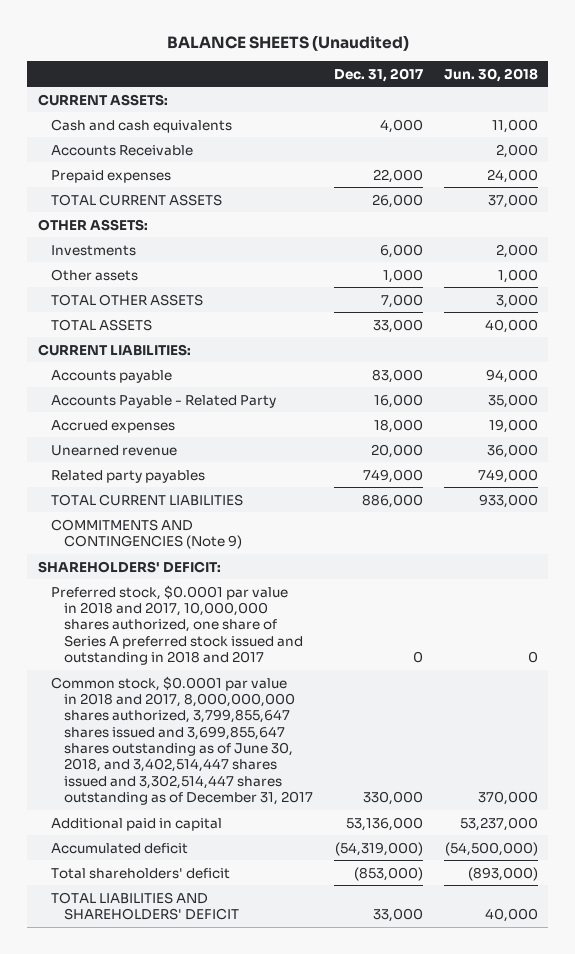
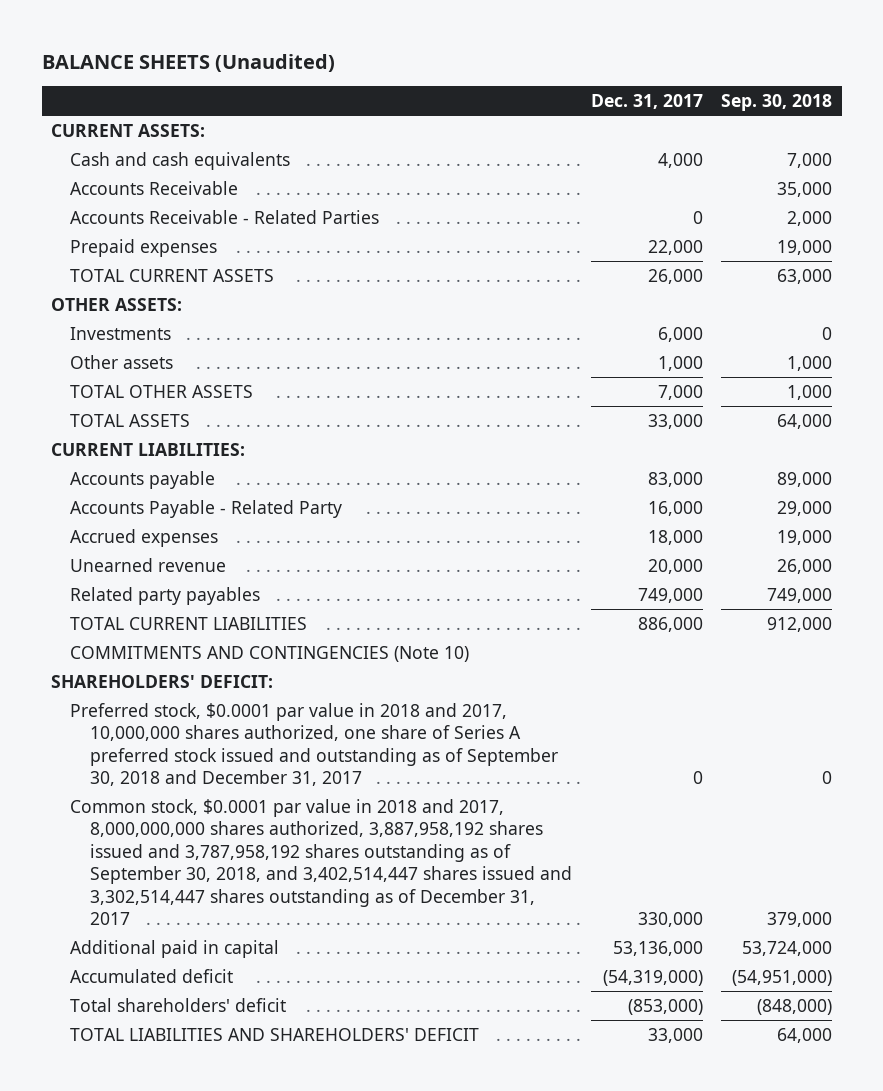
[443,67,538,82] Jun. 30, 2018 -> none
none -> [721,94,833,112] Sep. 30, 2018
none -> [70,209,380,224] Accounts Receivable - Related Parties
[50,518,242,549] COMMITMENTS AND CONTINGENCIES (Note 9) -> [70,645,470,662] COMMITMENTS AND CONTINGENCIES (Note 10)
[50,584,303,666] Preferred stock, $0.0001 par value in 2018 and 2017, 10,000,000 shares authorized, one share of Series A preferred stock issued and outstanding in 2018 and 2017 -> [70,702,558,787] Preferred stock, $0.0001 par value in 2018 and 2017, 10,000,000 shares authorized, one share of Series A preferred stock issued and outstanding as of September 30, 2018 and December 31, 2017
[50,675,313,806] Common stock, $0.0001 par value in 2018 and 2017, 8,000,000,000 shares authorized, 3,799,855,647 shares issued and 3,699,855,647 shares outstanding as of June 30, 2018, and 3,402,514,447 shares issued and 3,302,514,447 shares outstanding as of December 31, 2017 -> [70,798,572,926] Common stock, $0.0001 par value in 2018 and 2017, 8,000,000,000 shares authorized, 3,887,958,192 shares issued and 3,787,958,192 shares outstanding as of September 30, 2018, and 3,402,514,447 shares issued and 3,302,514,447 shares outstanding as of December 31, 2017

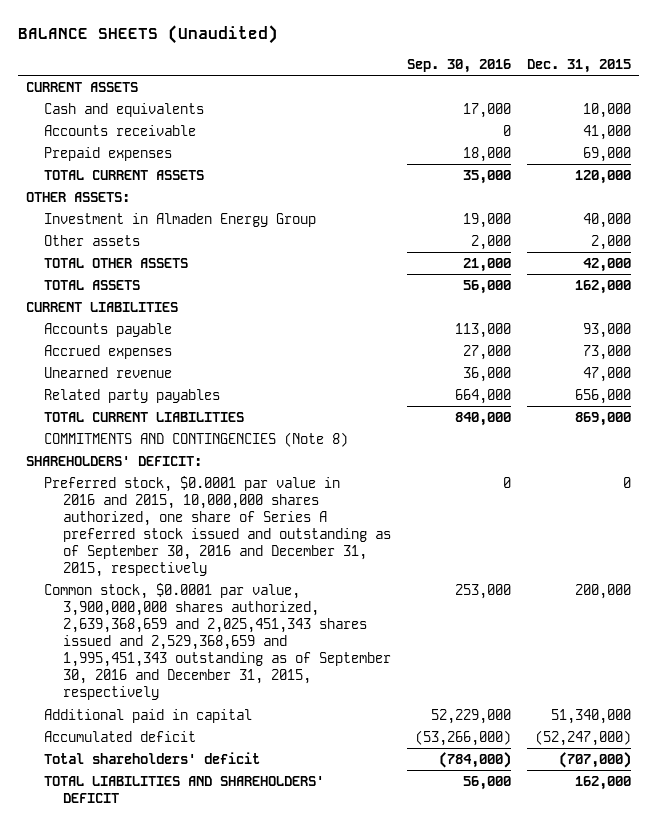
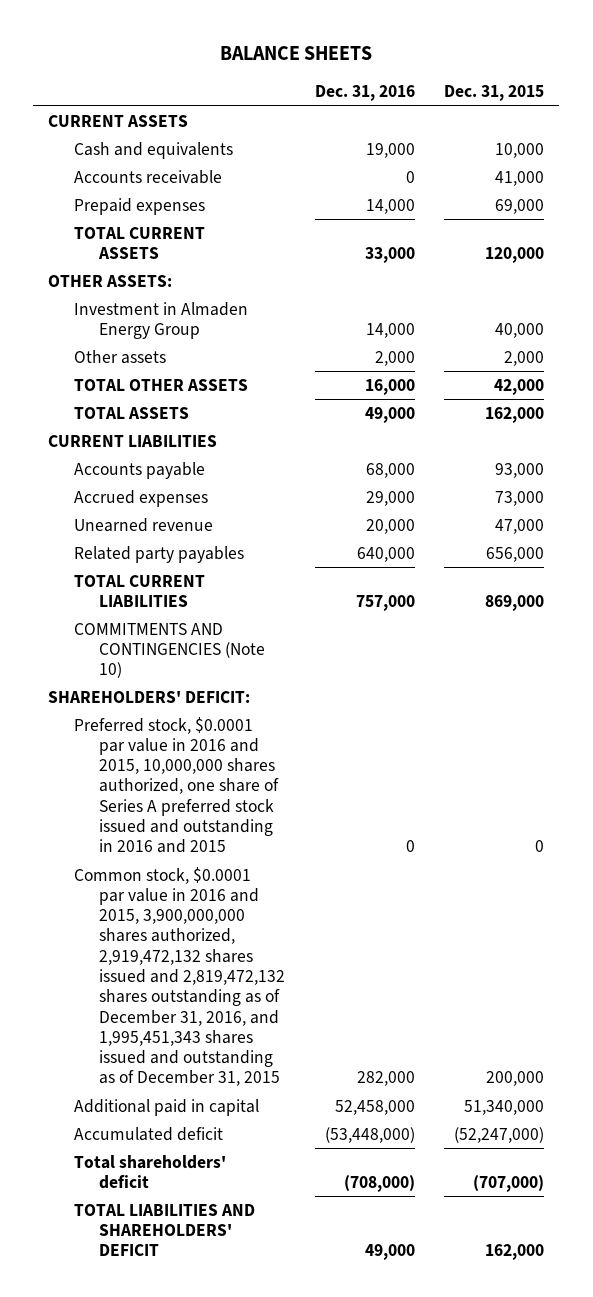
[17,25,278,45] BALANCE SHEETS (Unaudited) -> [220,46,373,61] BALANCE SHEETS
[406,59,511,74] Sep. 30, 2016 -> none
none -> [314,85,415,102] Dec. 31, 2016
[44,431,349,447] COMMITMENTS AND CONTINGENCIES (Note 8) -> [73,622,265,679] COMMITMENTS AND CONTINGENCIES (Note 10)
[44,475,391,578] Preferred stock, $0.0001 par value in 2016 and 2015, 10,000,000 shares authorized, one share of Series A preferred stock issued and outstanding as of September 30, 2016 and December 31, 2015, respectively -> [73,716,279,854] Preferred stock, $0.0001 par value in 2016 and 2015, 10,000,000 shares authorized, one share of Series A preferred stock issued and outstanding in 2016 and 2015
[44,582,391,701] Common stock, $0.0001 par value, 3,900,000,000 shares authorized, 2,639,368,659 and 2,025,451,343 shares issued and 2,529,368,659 and 1,995,451,343 outstanding as of September 30, 2016 and December 31, 2015, respectively -> [73,866,285,1087] Common stock, $0.0001 par value in 2016 and 2015, 3,900,000,000 shares authorized, 2,919,472,132 shares issued and 2,819,472,132 shares outstanding as of December 31, 2016, and 1,995,451,343 shares issued and outstanding as of December 31, 2015

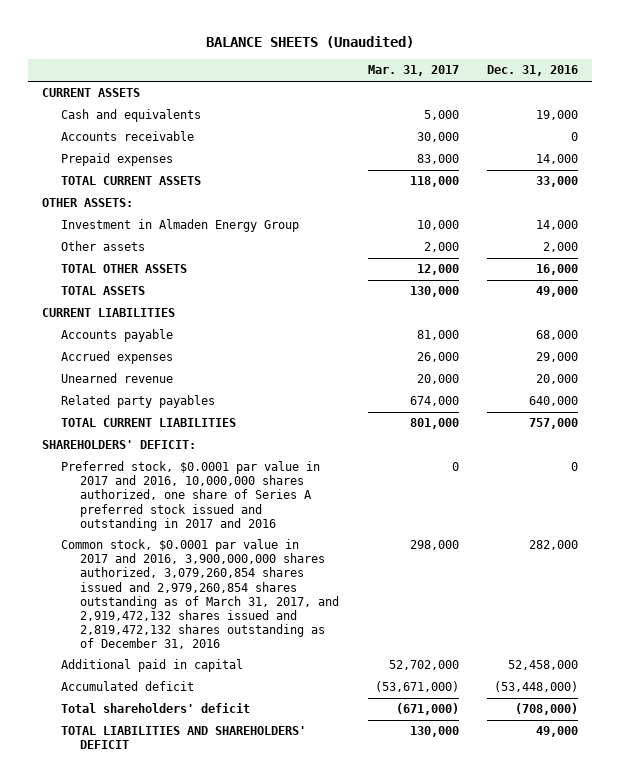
[220,46,373,61] BALANCE SHEETS -> [206,35,415,48] BALANCE SHEETS (Unaudited)
[444,85,545,102] Dec. 31, 2015 -> none
none -> [367,65,459,77] Mar. 31, 2017
[73,622,265,679] COMMITMENTS AND CONTINGENCIES (Note 10) -> none
[73,716,279,854] Preferred stock, $0.0001 par value in 2016 and 2015, 10,000,000 shares authorized, one share of Series A preferred stock issued and outstanding in 2016 and 2015 -> [61,461,321,531] Preferred stock, $0.0001 par value in 2017 and 2016, 10,000,000 shares authorized, one share of Series A preferred stock issued and outstanding in 2017 and 2016
[73,866,285,1087] Common stock, $0.0001 par value in 2016 and 2015, 3,900,000,000 shares authorized, 2,919,472,132 shares issued and 2,819,472,132 shares outstanding as of December 31, 2016, and 1,995,451,343 shares issued and outstanding as of December 31, 2015 -> [61,539,340,649] Common stock, $0.0001 par value in 2017 and 2016, 3,900,000,000 shares authorized, 3,079,260,854 shares issued and 2,979,260,854 shares outstanding as of March 31, 2017, and 2,919,472,132 shares issued and 2,819,472,132 shares outstanding as of December 31, 2016

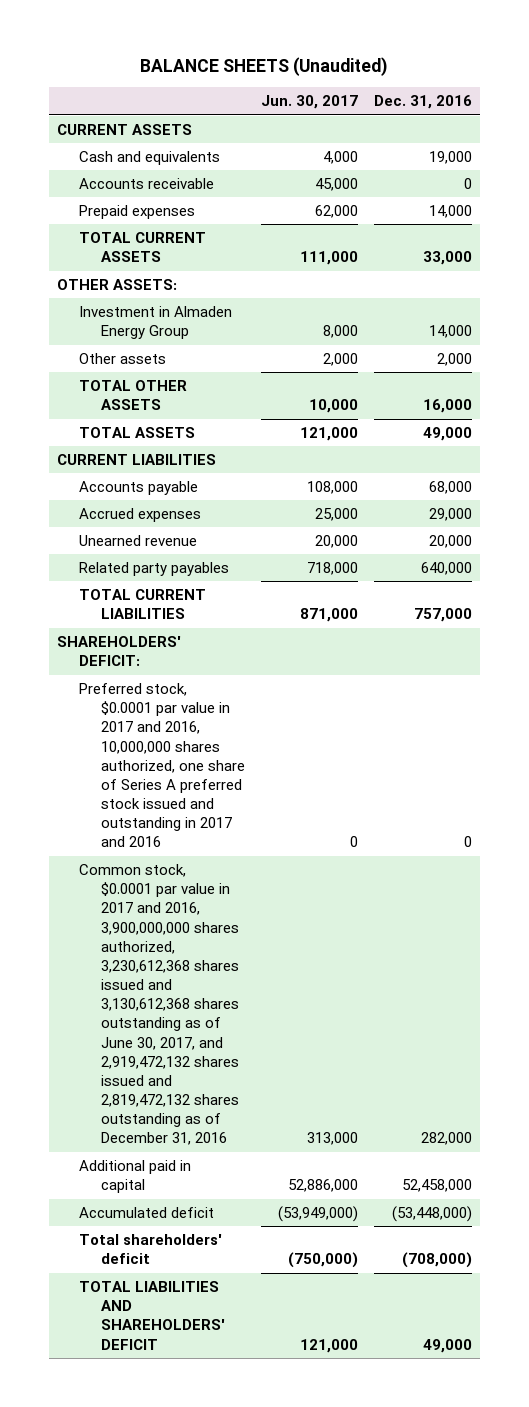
[367,65,459,77] Mar. 31, 2017 -> none
none -> [260,95,358,110] Jun. 30, 2017
[61,539,340,649] Common stock, $0.0001 par value in 2017 and 2016, 3,900,000,000 shares authorized, 3,079,260,854 shares issued and 2,979,260,854 shares outstanding as of March 31, 2017, and 2,919,472,132 shares issued and 2,819,472,132 shares outstanding as of December 31, 2016 -> [78,864,239,1146] Common stock, $0.0001 par value in 2017 and 2016, 3,900,000,000 shares authorized, 3,230,612,368 shares issued and 3,130,612,368 shares outstanding as of June 30, 2017, and 2,919,472,132 shares issued and 2,819,472,132 shares outstanding as of December 31, 2016

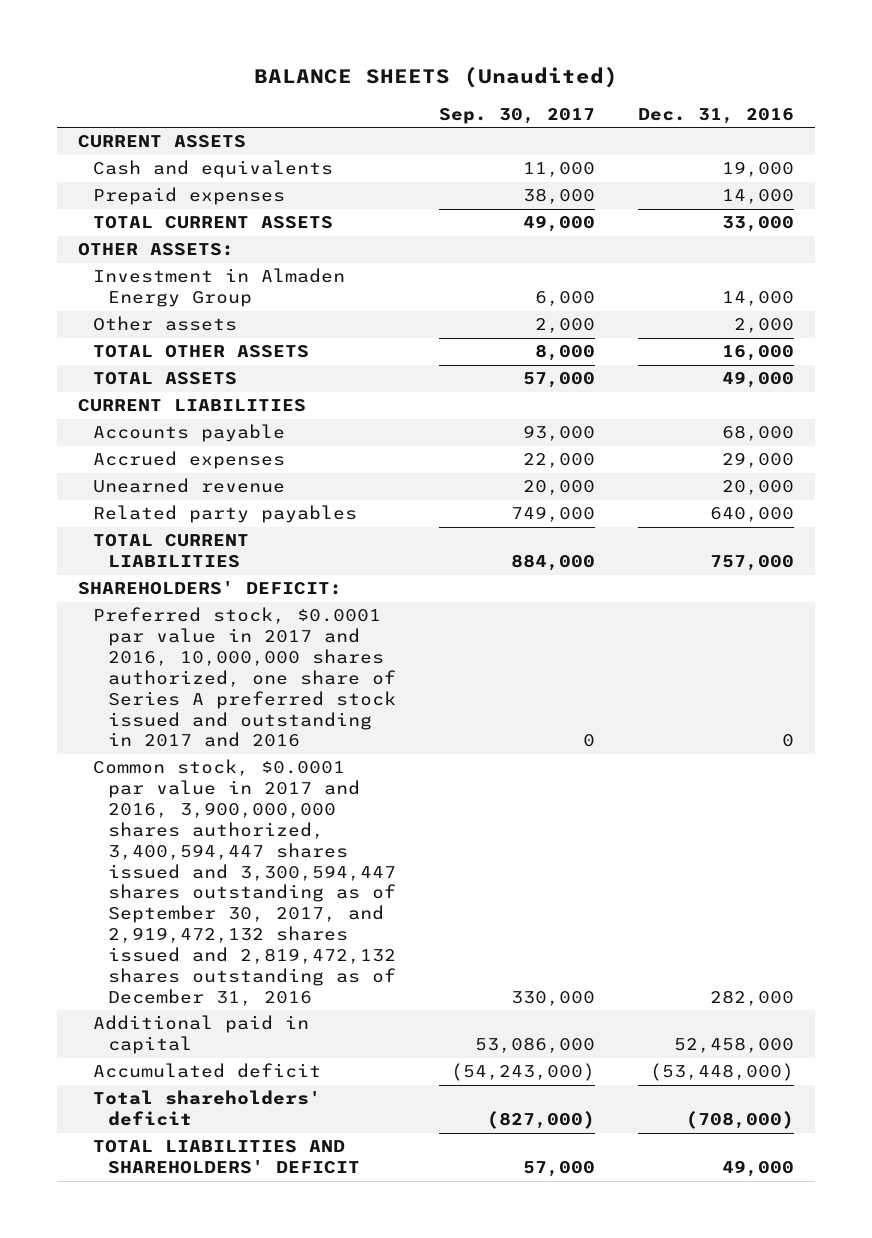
[260,95,358,110] Jun. 30, 2017 -> none
none -> [439,108,596,125] Sep. 30, 2017
[78,178,214,190] Accounts receivable -> none
[78,864,239,1146] Common stock, $0.0001 par value in 2017 and 2016, 3,900,000,000 shares authorized, 3,230,612,368 shares issued and 3,130,612,368 shares outstanding as of June 30, 2017, and 2,919,472,132 shares issued and 2,819,472,132 shares outstanding as of December 31, 2016 -> [93,759,397,1006] Common stock, $0.0001 par value in 2017 and 2016, 3,900,000,000 shares authorized, 3,400,594,447 shares issued and 3,300,594,447 shares outstanding as of September 30, 2017, and 2,919,472,132 shares issued and 2,819,472,132 shares outstanding as of December 31, 2016

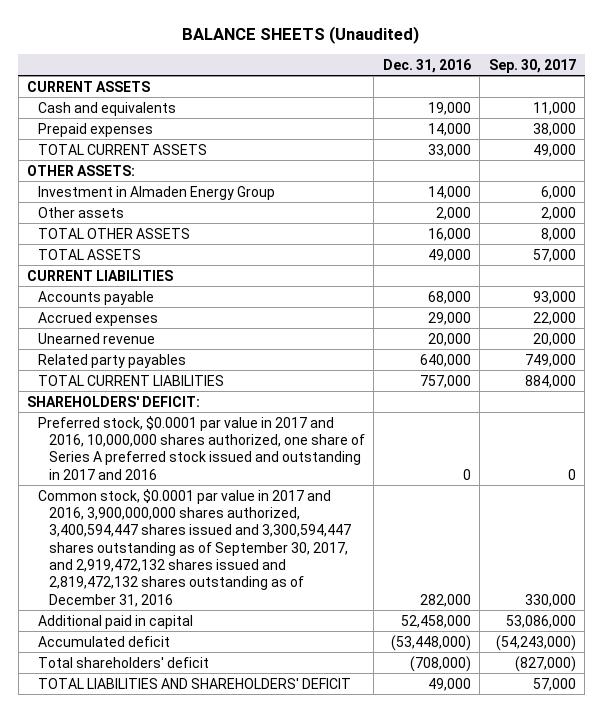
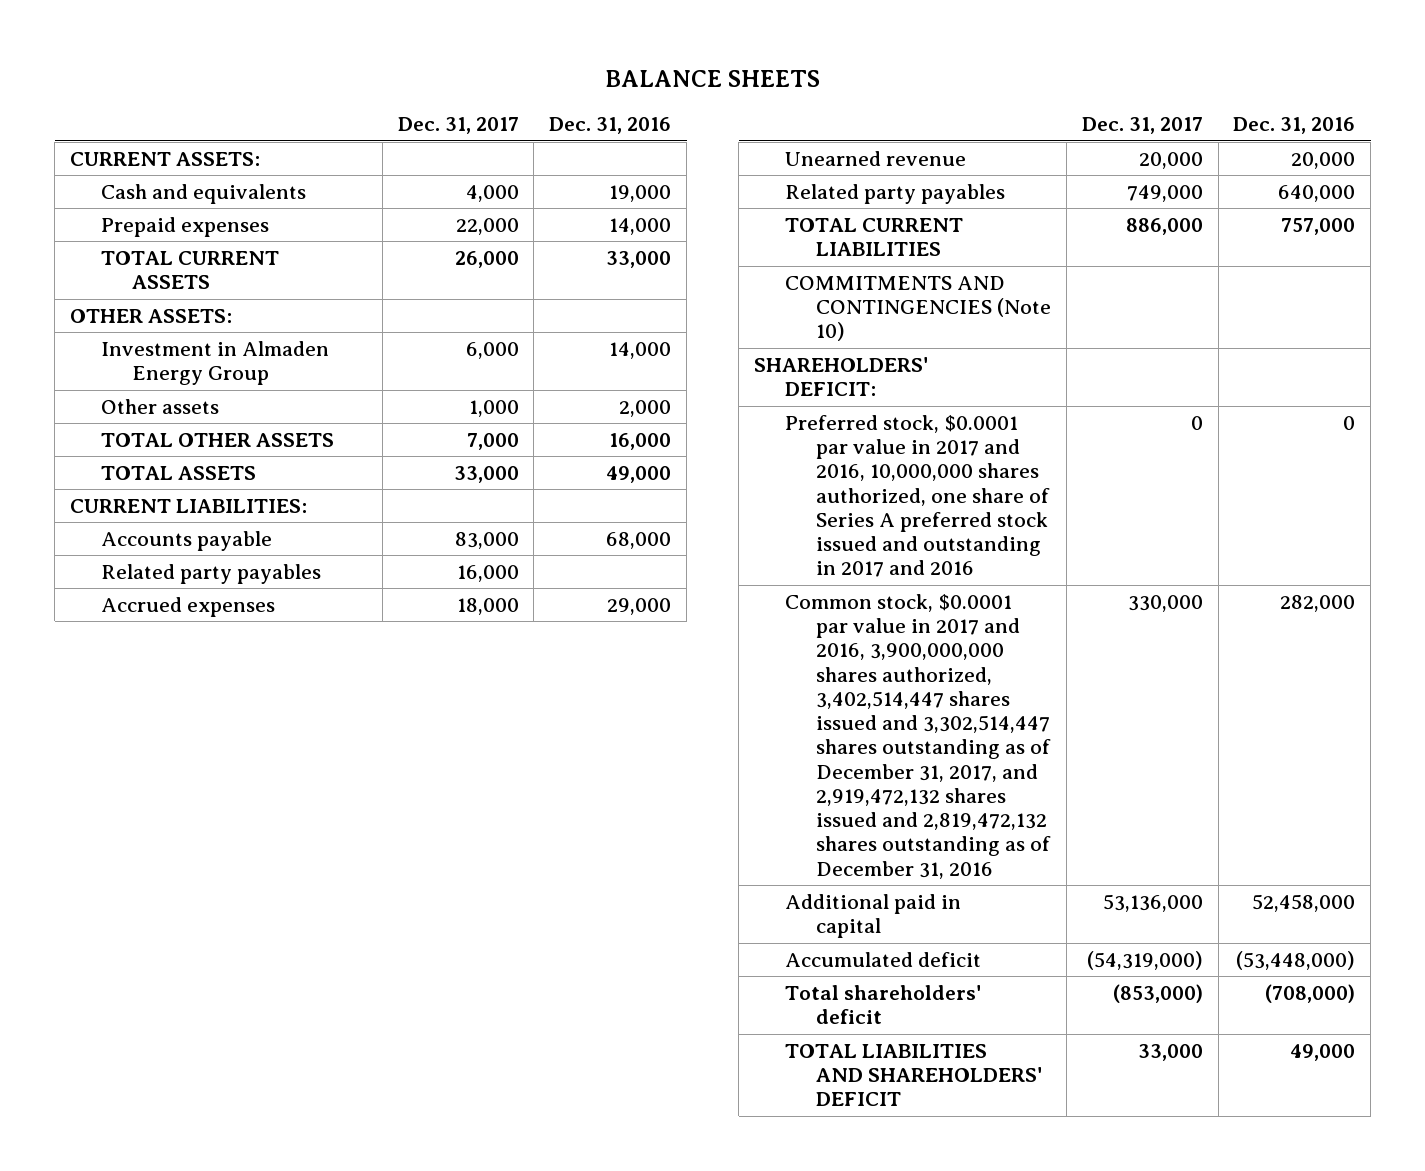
[182,26,420,45] BALANCE SHEETS (Unaudited) -> [604,69,820,87] BALANCE SHEETS
[488,58,576,73] Sep. 30, 2017 -> none
none -> [397,117,519,135] Dec. 31, 2017
[27,80,151,92] CURRENT ASSETS -> [69,151,260,166] CURRENT ASSETS:
[27,269,174,281] CURRENT LIABILITIES -> [69,498,307,513] CURRENT LIABILITIES:
none -> [100,563,321,584] Related party payables
none -> [784,275,1051,342] COMMITMENTS AND CONTINGENCIES (Note 10)
[38,488,352,607] Common stock, $0.0001 par value in 2017 and 2016, 3,900,000,000 shares authorized, 3,400,594,447 shares issued and 3,300,594,447 shares outstanding as of September 30, 2017, and 2,919,472,132 shares issued and 2,819,472,132 shares outstanding as of December 31, 2016 -> [784,593,1051,879] Common stock, $0.0001 par value in 2017 and 2016, 3,900,000,000 shares authorized, 3,402,514,447 shares issued and 3,302,514,447 shares outstanding as of December 31, 2017, and 2,919,472,132 shares issued and 2,819,472,132 shares outstanding as of December 31, 2016

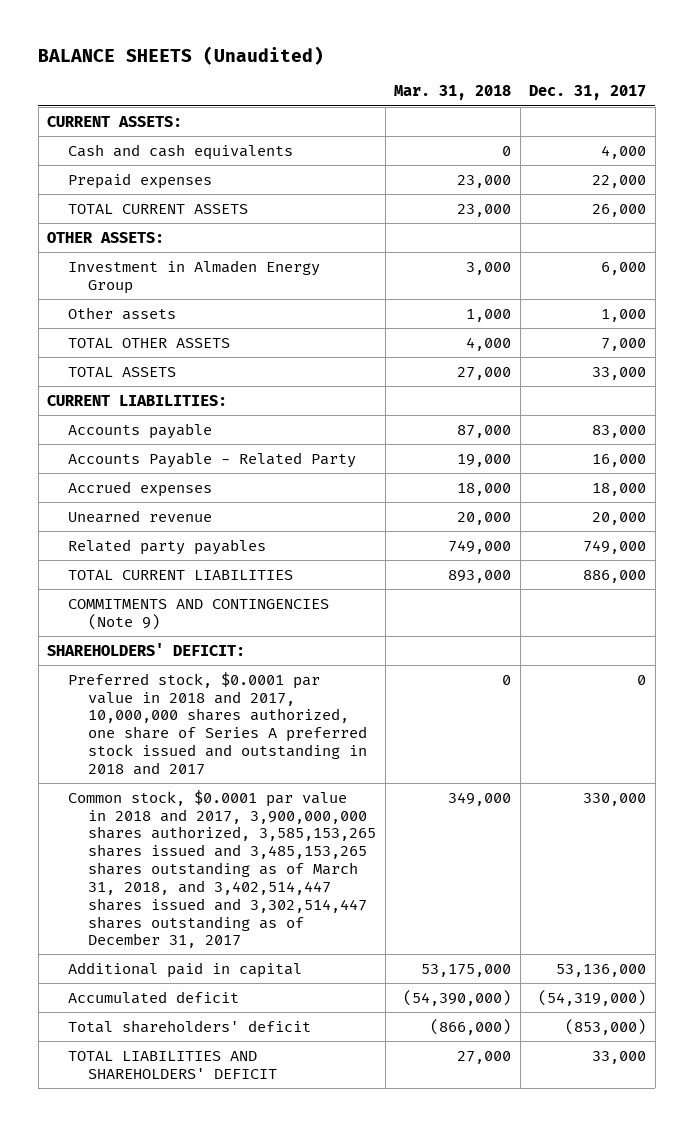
[604,69,820,87] BALANCE SHEETS -> [38,45,325,65] BALANCE SHEETS (Unaudited)
[549,117,672,135] Dec. 31, 2016 -> none
none -> [394,85,512,101] Mar. 31, 2018
[100,183,306,204] Cash and equivalents -> [67,143,293,160] Cash and cash equivalents
[100,563,321,584] Related party payables -> none
none -> [67,451,356,468] Accounts Payable - Related Party
[784,275,1051,342] COMMITMENTS AND CONTINGENCIES (Note 10) -> [67,598,329,630] COMMITMENTS AND CONTINGENCIES (Note 9)
[784,414,1050,578] Preferred stock, $0.0001 par value in 2017 and 2016, 10,000,000 shares authorized, one share of Series A preferred stock issued and outstanding in 2017 and 2016 -> [67,671,368,775] Preferred stock, $0.0001 par value in 2018 and 2017, 10,000,000 shares authorized, one share of Series A preferred stock issued and outstanding in 2018 and 2017
[784,593,1051,879] Common stock, $0.0001 par value in 2017 and 2016, 3,900,000,000 shares authorized, 3,402,514,447 shares issued and 3,302,514,447 shares outstanding as of December 31, 2017, and 2,919,472,132 shares issued and 2,819,472,132 shares outstanding as of December 31, 2016 -> [67,789,377,949] Common stock, $0.0001 par value in 2018 and 2017, 3,900,000,000 shares authorized, 3,585,153,265 shares issued and 3,485,153,265 shares outstanding as of March 31, 2018, and 3,402,514,447 shares issued and 3,302,514,447 shares outstanding as of December 31, 2017

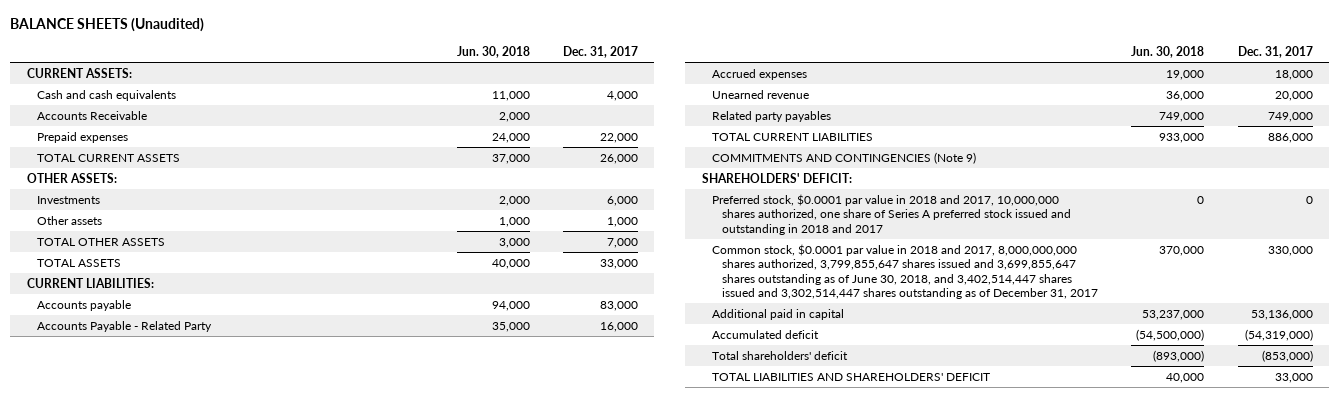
[394,85,512,101] Mar. 31, 2018 -> none
none -> [456,46,530,59] Jun. 30, 2018
none -> [37,110,148,120] Accounts Receivable
[67,259,320,294] Investment in Almaden Energy Group -> [37,195,101,204] Investments
[67,789,377,949] Common stock, $0.0001 par value in 2018 and 2017, 3,900,000,000 shares authorized, 3,585,153,265 shares issued and 3,485,153,265 shares outstanding as of March 31, 2018, and 3,402,514,447 shares issued and 3,302,514,447 shares outstanding as of December 31, 2017 -> [711,243,1099,300] Common stock, $0.0001 par value in 2018 and 2017, 8,000,000,000 shares authorized, 3,799,855,647 shares issued and 3,699,855,647 shares outstanding as of June 30, 2018, and 3,402,514,447 shares issued and 3,302,514,447 shares outstanding as of December 31, 2017

